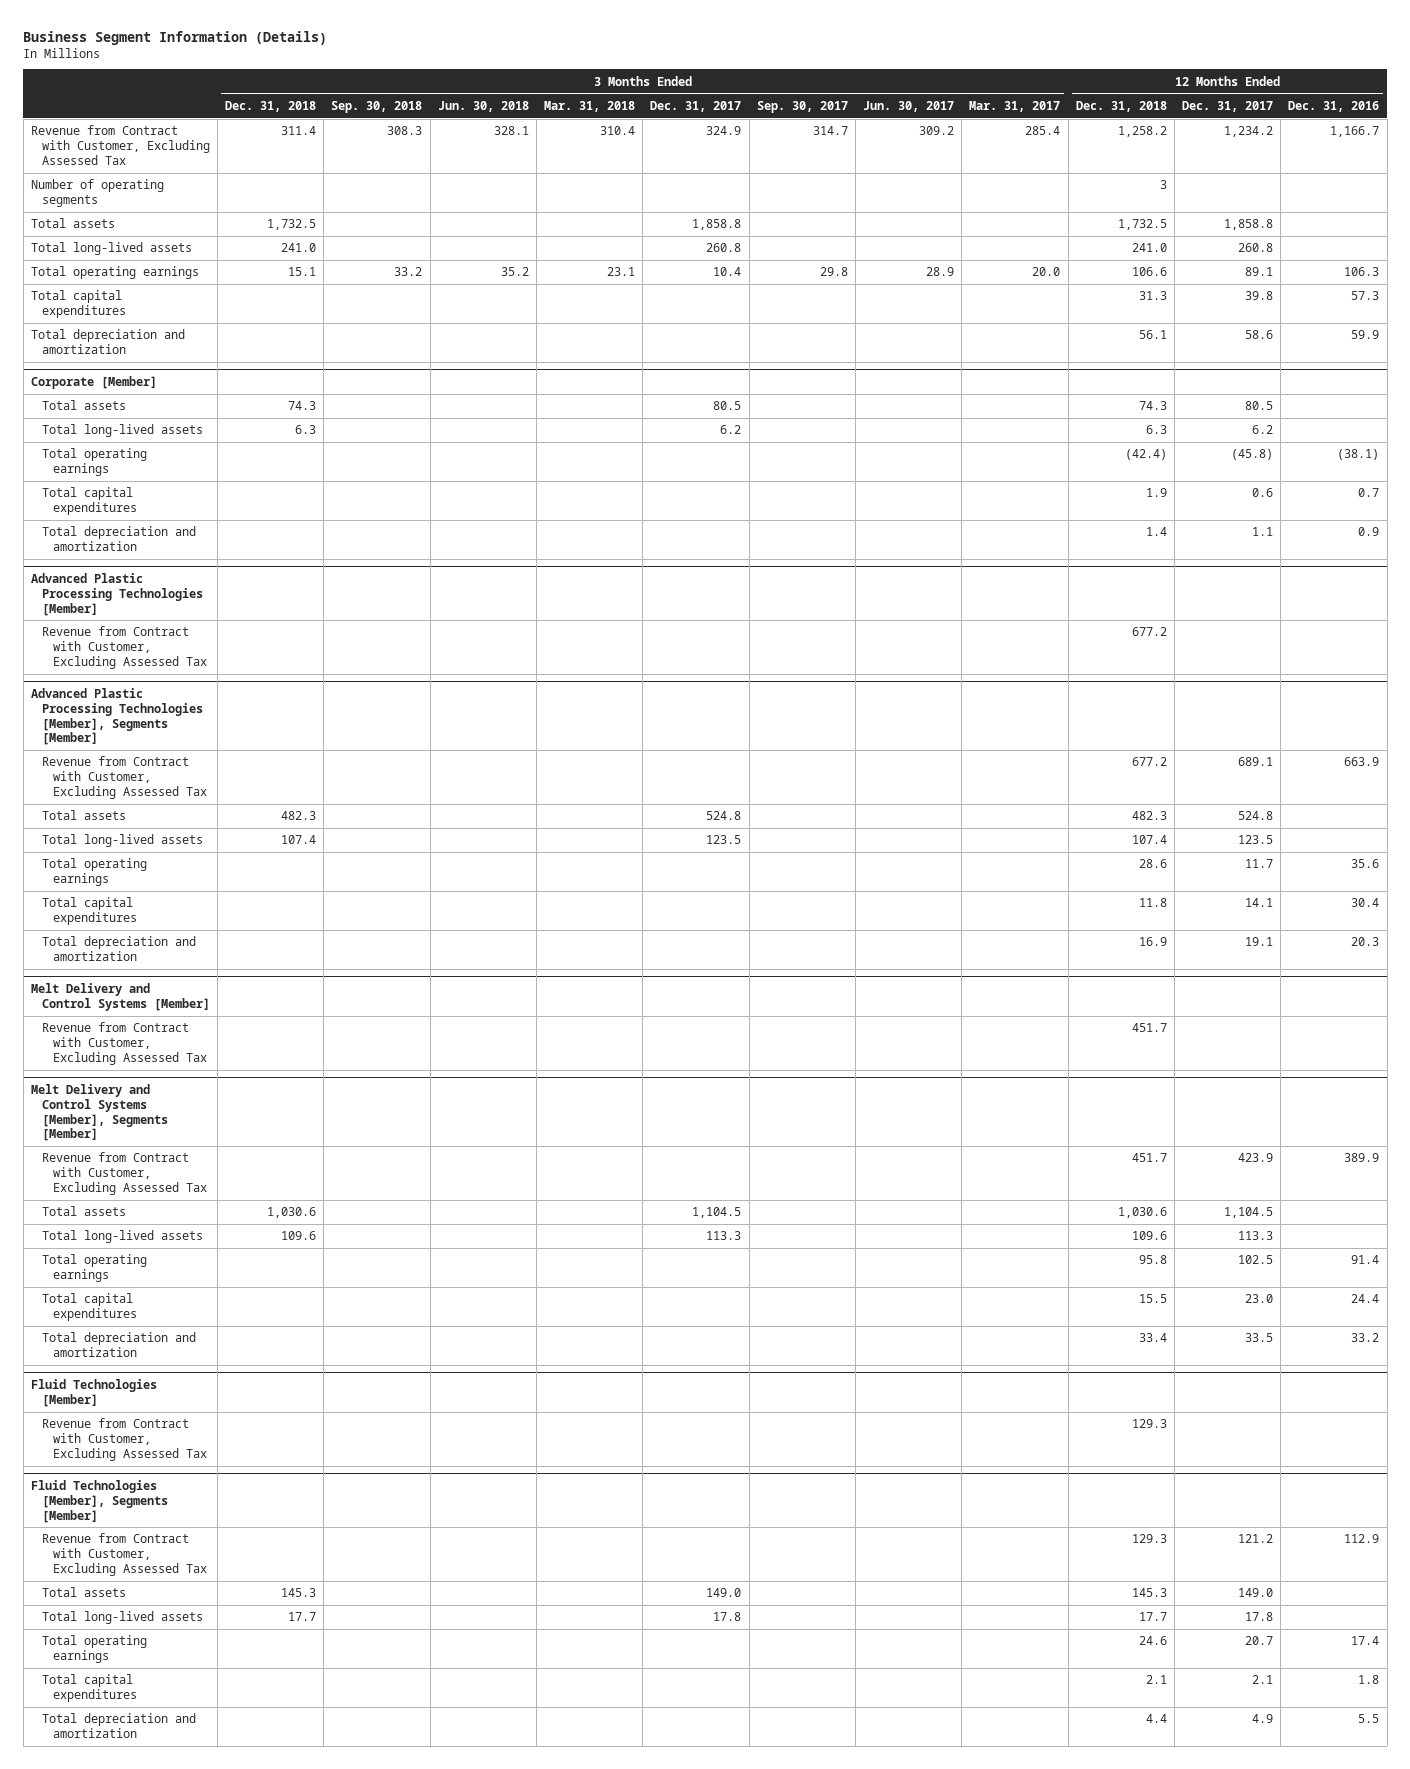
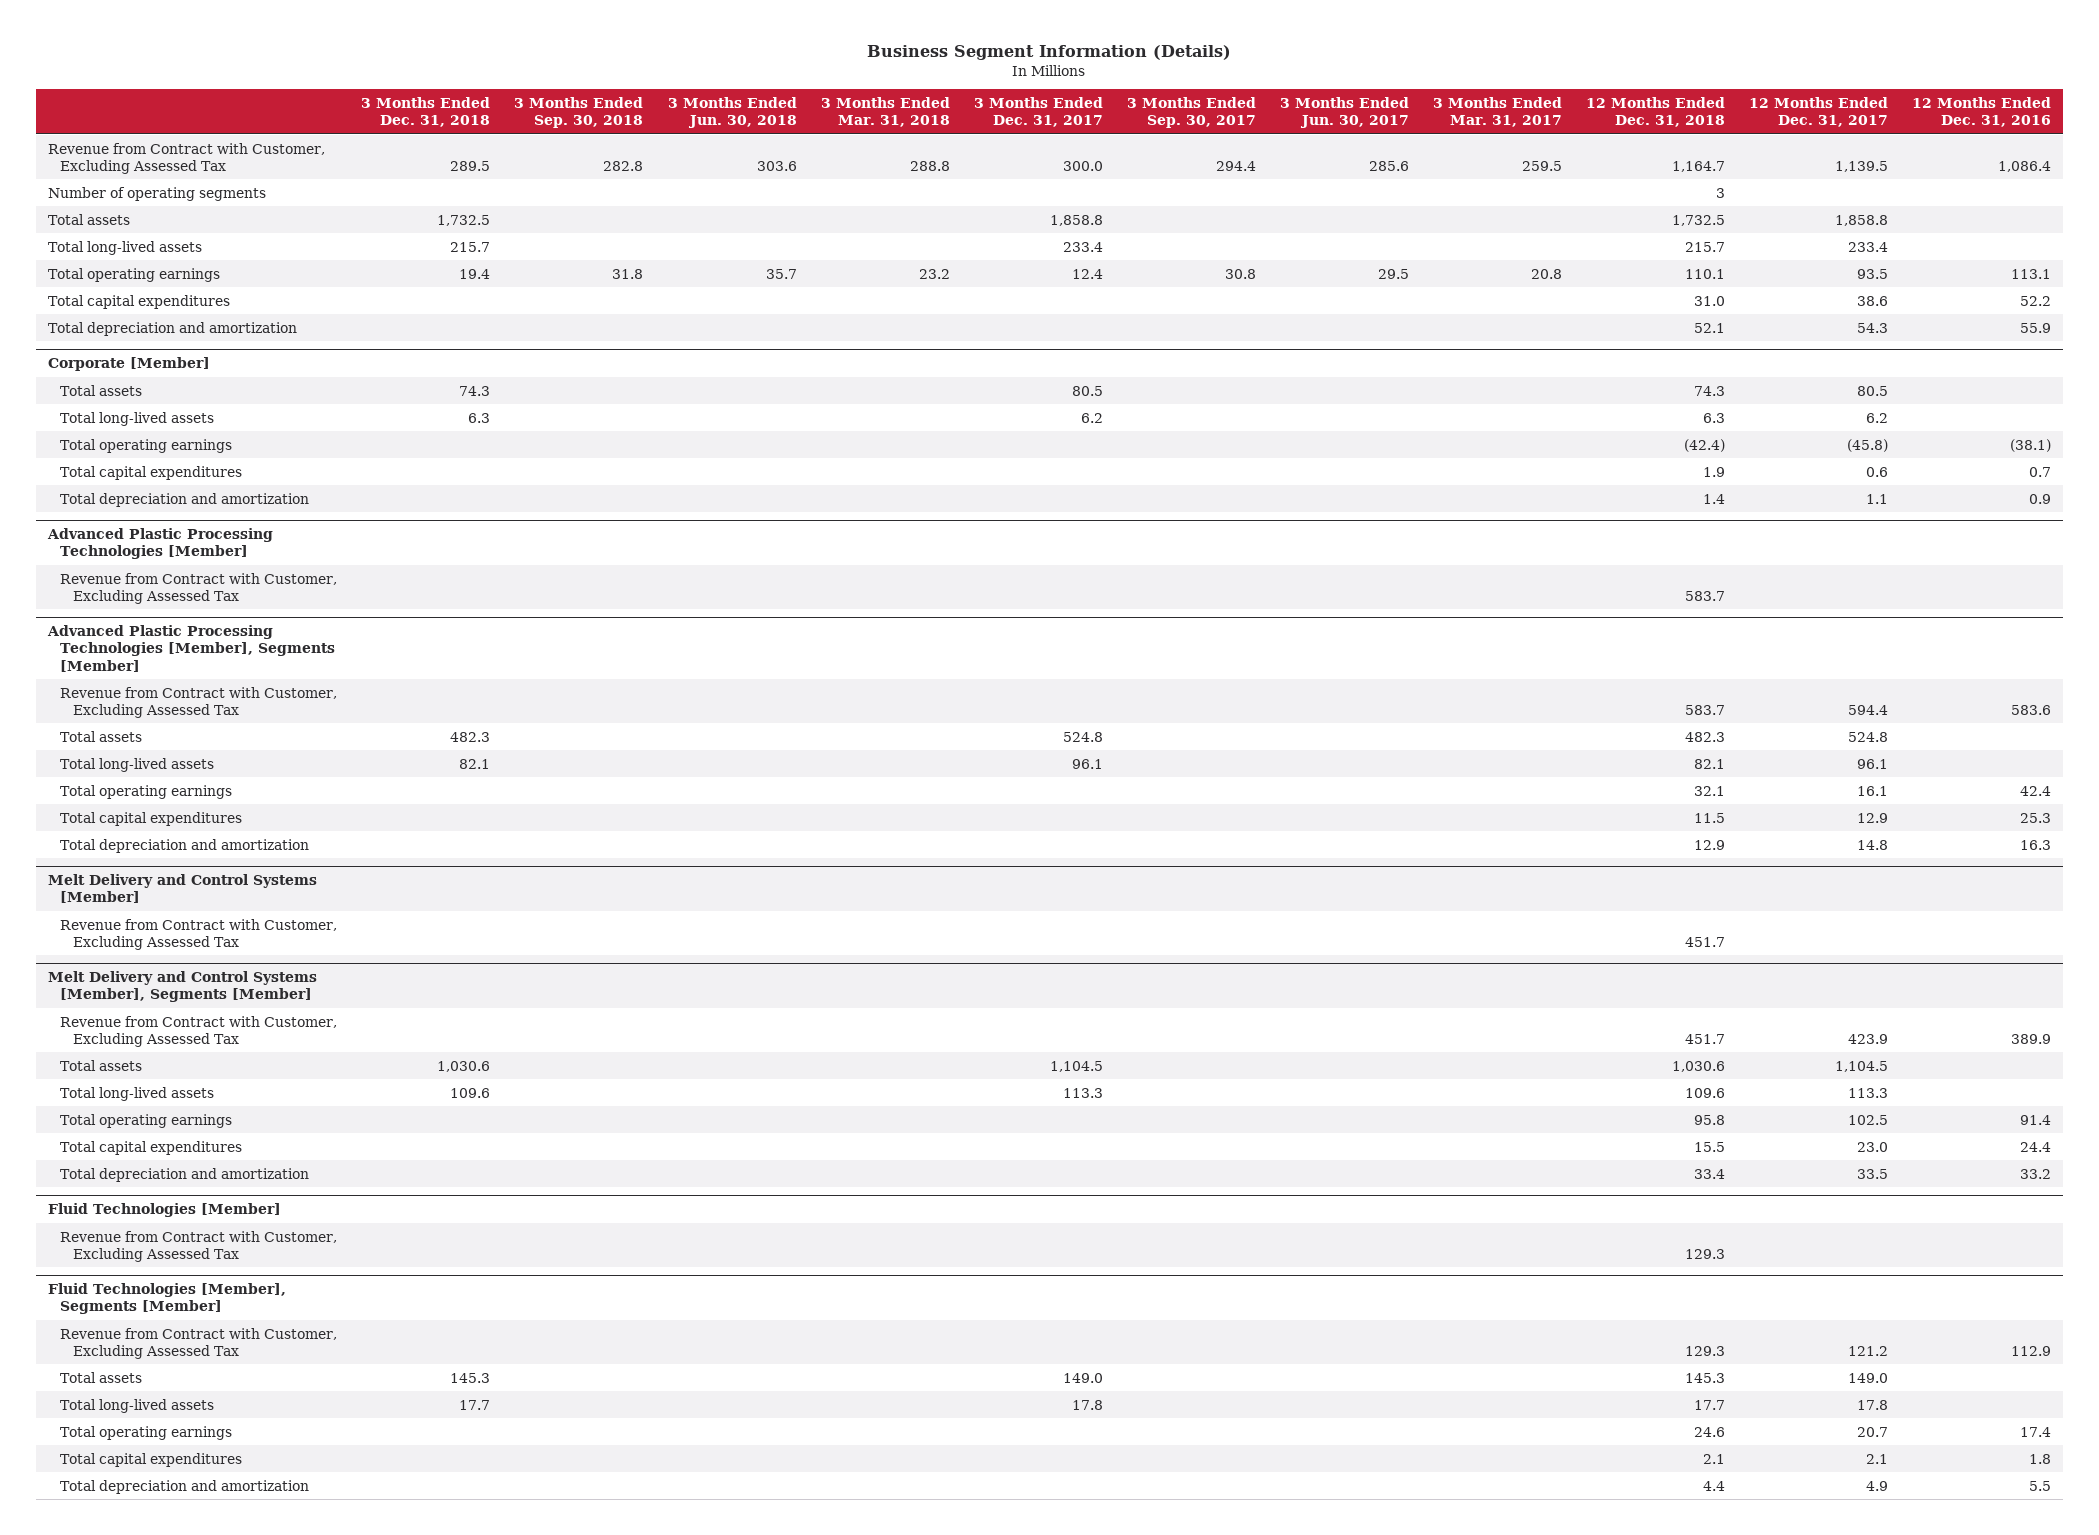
[281,126,317,136] 311.4 -> [450,160,491,171] 289.5
[387,126,423,136] 308.3 -> [603,160,644,171] 282.8
[493,126,529,136] 328.1 -> [756,160,797,171] 303.6
[600,126,636,136] 310.4 -> [909,160,950,171] 288.8
[706,126,742,136] 324.9 -> [1062,160,1103,171] 300.0
[812,126,848,136] 314.7 -> [1215,160,1256,171] 294.4
[919,126,955,136] 309.2 -> [1368,160,1409,171] 285.6
[1025,126,1061,136] 285.4 -> [1521,160,1562,171] 259.5
[1117,126,1167,138] 1,258.2 -> [1671,160,1725,172] 1,164.7
[1224,126,1274,138] 1,234.2 -> [1834,160,1888,172] 1,139.5
[1330,126,1380,138] 1,166.7 -> [1997,160,2051,172] 1,086.4
[281,243,317,253] 241.0 -> [450,241,491,252] 215.7
[706,243,742,253] 260.8 -> [1062,241,1103,252] 233.4
[1131,243,1167,253] 241.0 -> [1684,241,1725,252] 215.7
[1238,243,1274,253] 260.8 -> [1847,241,1888,252] 233.4
[288,267,317,277] 15.1 -> [459,268,491,279] 19.4
[394,267,423,277] 33.2 -> [612,268,644,279] 31.8
[500,267,529,277] 35.2 -> [765,268,797,279] 35.7
[607,267,636,277] 23.1 -> [918,268,950,279] 23.2
[713,267,742,277] 10.4 -> [1071,268,1103,279] 12.4
[819,267,848,277] 29.8 -> [1224,268,1256,279] 30.8
[926,267,955,277] 28.9 -> [1377,268,1409,279] 29.5
[1032,267,1061,277] 20.0 -> [1530,268,1562,279] 20.8
[1131,267,1167,277] 106.6 -> [1684,268,1725,279] 110.1
[1245,267,1274,277] 89.1 -> [1856,268,1888,279] 93.5
[1344,267,1380,277] 106.3 -> [2010,268,2051,279] 113.1
[1138,291,1167,301] 31.3 -> [1693,295,1725,306] 31.0
[1245,291,1274,301] 39.8 -> [1856,295,1888,306] 38.6
[1351,291,1380,301] 57.3 -> [2019,295,2051,306] 52.2
[1138,330,1167,340] 56.1 -> [1693,322,1725,333] 52.1
[1245,330,1274,340] 58.6 -> [1856,322,1888,333] 54.3
[1351,330,1380,340] 59.9 -> [2019,322,2051,333] 55.9
[1131,627,1167,637] 677.2 -> [1684,590,1725,601] 583.7
[1131,757,1167,767] 677.2 -> [1684,704,1725,715] 583.7
[1238,757,1274,767] 689.1 -> [1847,704,1888,715] 594.4
[1344,757,1380,767] 663.9 -> [2010,704,2051,715] 583.6
[281,835,317,845] 107.4 -> [459,758,491,769] 82.1
[706,835,742,845] 123.5 -> [1071,758,1103,769] 96.1
[1131,835,1167,845] 107.4 -> [1693,758,1725,769] 82.1
[1238,835,1274,845] 123.5 -> [1856,758,1888,769] 96.1
[1138,859,1167,869] 28.6 -> [1693,785,1725,796] 32.1
[1245,859,1274,869] 11.7 -> [1856,785,1888,796] 16.1
[1351,859,1380,869] 35.6 -> [2019,785,2051,796] 42.4
[1138,898,1167,908] 11.8 -> [1693,812,1725,823] 11.5
[1245,898,1274,908] 14.1 -> [1856,812,1888,823] 12.9
[1351,898,1380,908] 30.4 -> [2019,812,2051,823] 25.3
[1138,937,1167,947] 16.9 -> [1693,839,1725,850] 12.9
[1245,937,1274,947] 19.1 -> [1856,839,1888,850] 14.8
[1351,937,1380,947] 20.3 -> [2019,839,2051,850] 16.3

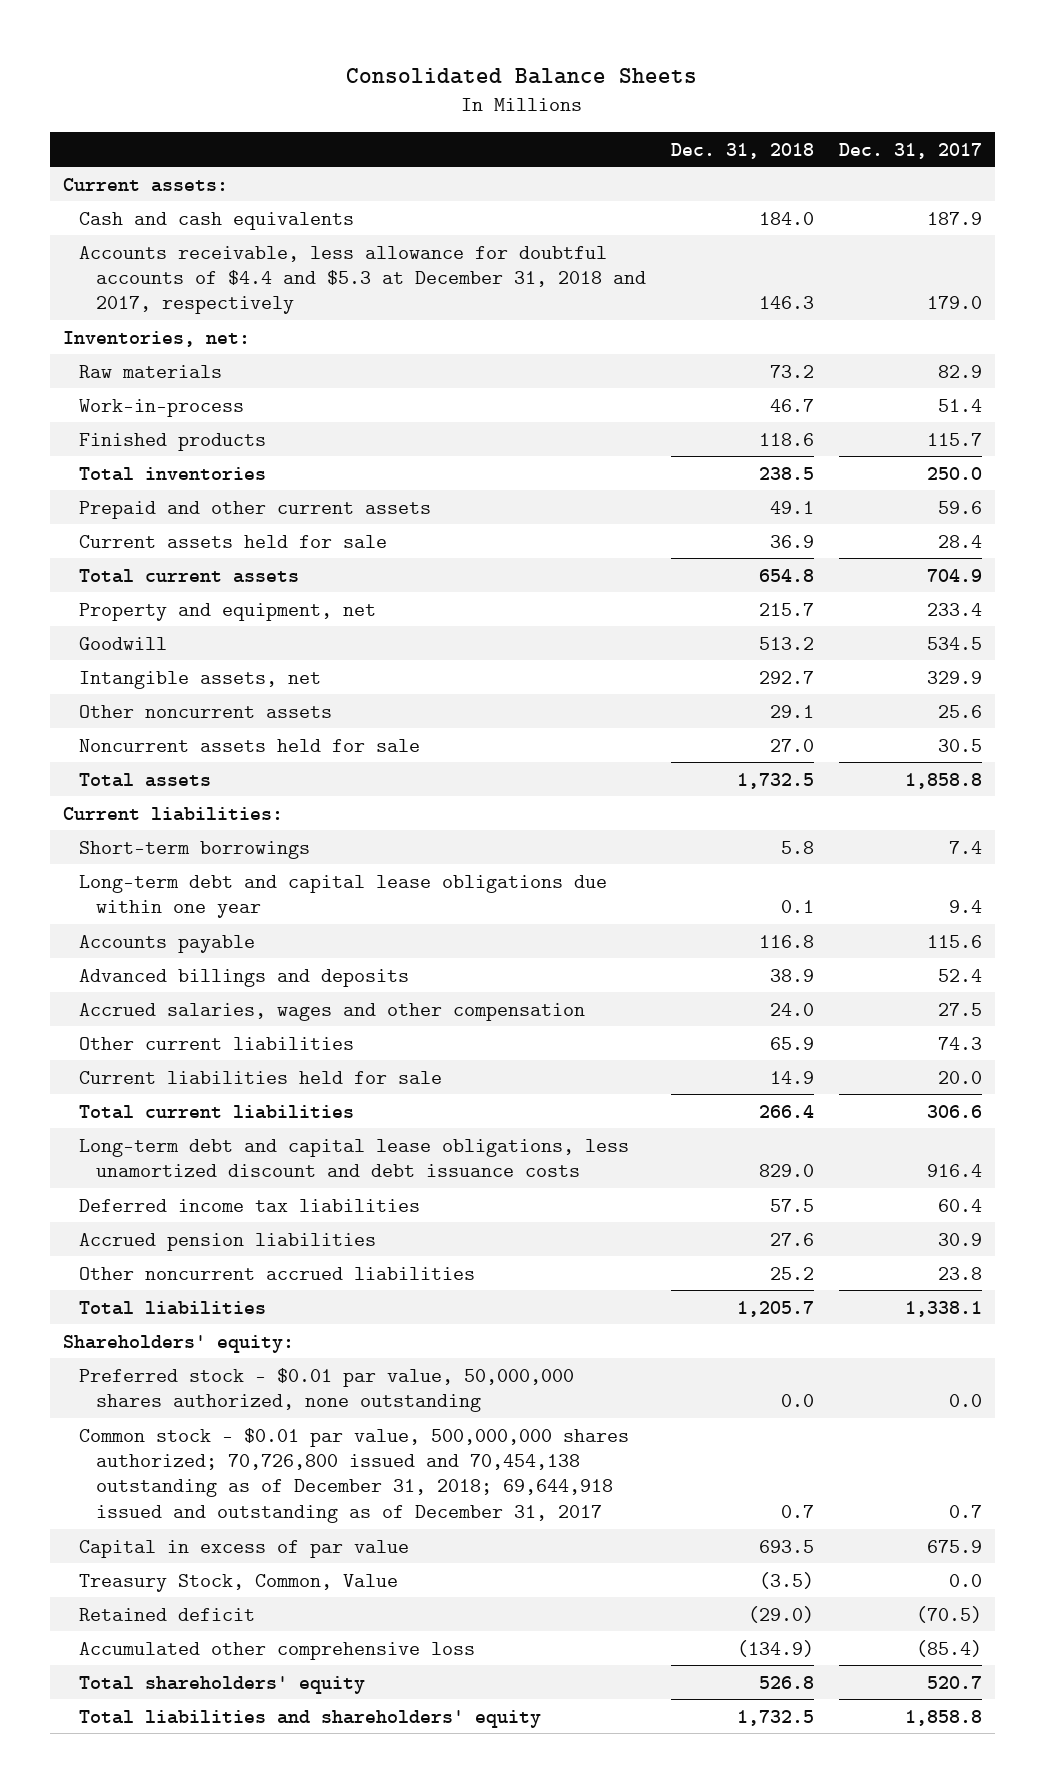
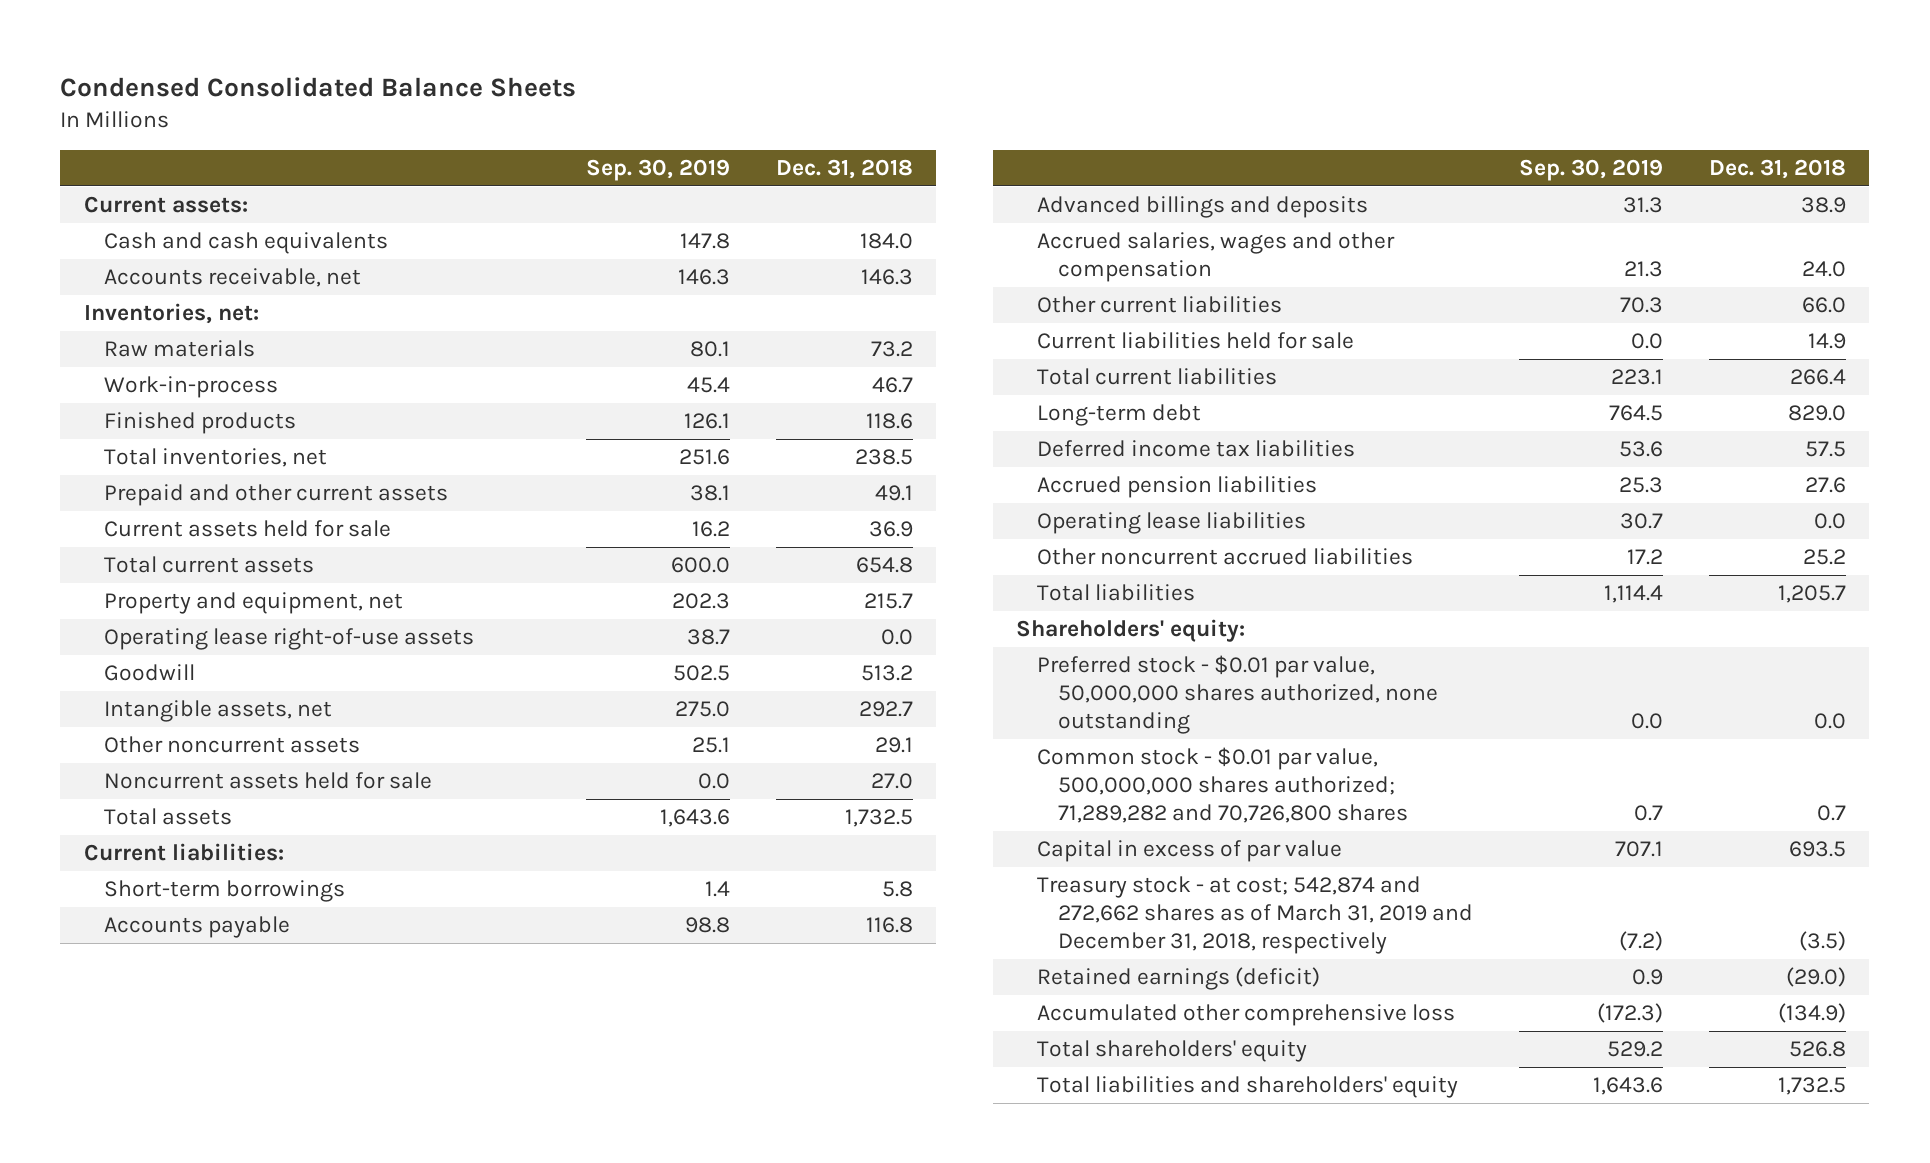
[346,67,698,84] Consolidated Balance Sheets -> [60,76,577,97] Condensed Consolidated Balance Sheets
[839,142,983,159] Dec. 31, 2017 -> none
none -> [586,158,731,181] Sep. 30, 2019
[79,245,646,315] Accounts receivable, less allowance for doubtful accounts of $4.4 and $5.3 at December 31, 2018 and 2017, respectively -> [104,268,362,288] Accounts receivable, net
[79,466,267,481] Total inventories -> [104,448,328,468] Total inventories, net
none -> [104,628,475,651] Operating lease right-of-use assets
[79,874,608,918] Long-term debt and capital lease obligations due within one year -> none
[770,1036,815,1050] 65.9 -> [1802,297,1847,314] 66.0
[79,1138,630,1177] Long-term debt and capital lease obligations, less unamortized discount and debt issuance costs -> [1037,404,1202,427] Long-term debt
none -> [1037,512,1307,535] Operating lease liabilities
[79,1427,630,1523] Common stock - $0.01 par value, 500,000,000 shares authorized; 70,726,800 issued and 70,454,138 outstanding as of December 31, 2018; 69,644,918 issued and outstanding as of December 31, 2017 -> [1037,747,1408,824] Common stock - $0.01 par value, 500,000,000 shares authorized; 71,289,282 and 70,726,800 shares
[79,1573,399,1592] Treasury Stock, Common, Value -> [1037,876,1473,955] Treasury stock - at cost; 542,874 and 272,662 shares as of March 31, 2019 and December 31, 2018, respectively
[79,1607,256,1621] Retained deficit -> [1037,967,1321,991] Retained earnings (deficit)

